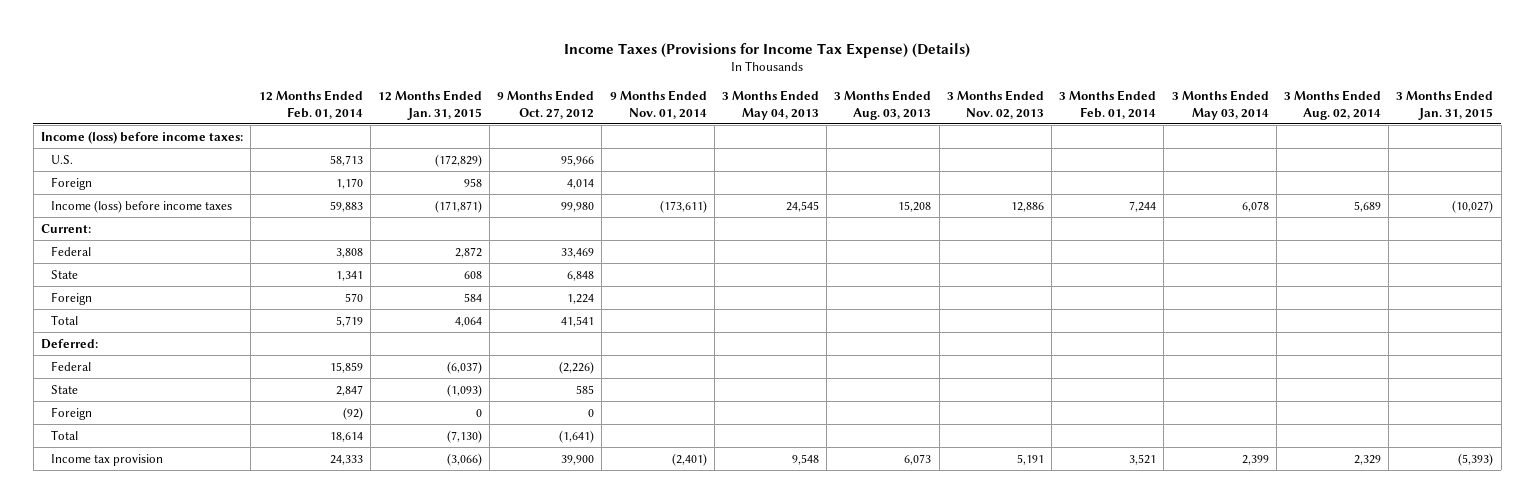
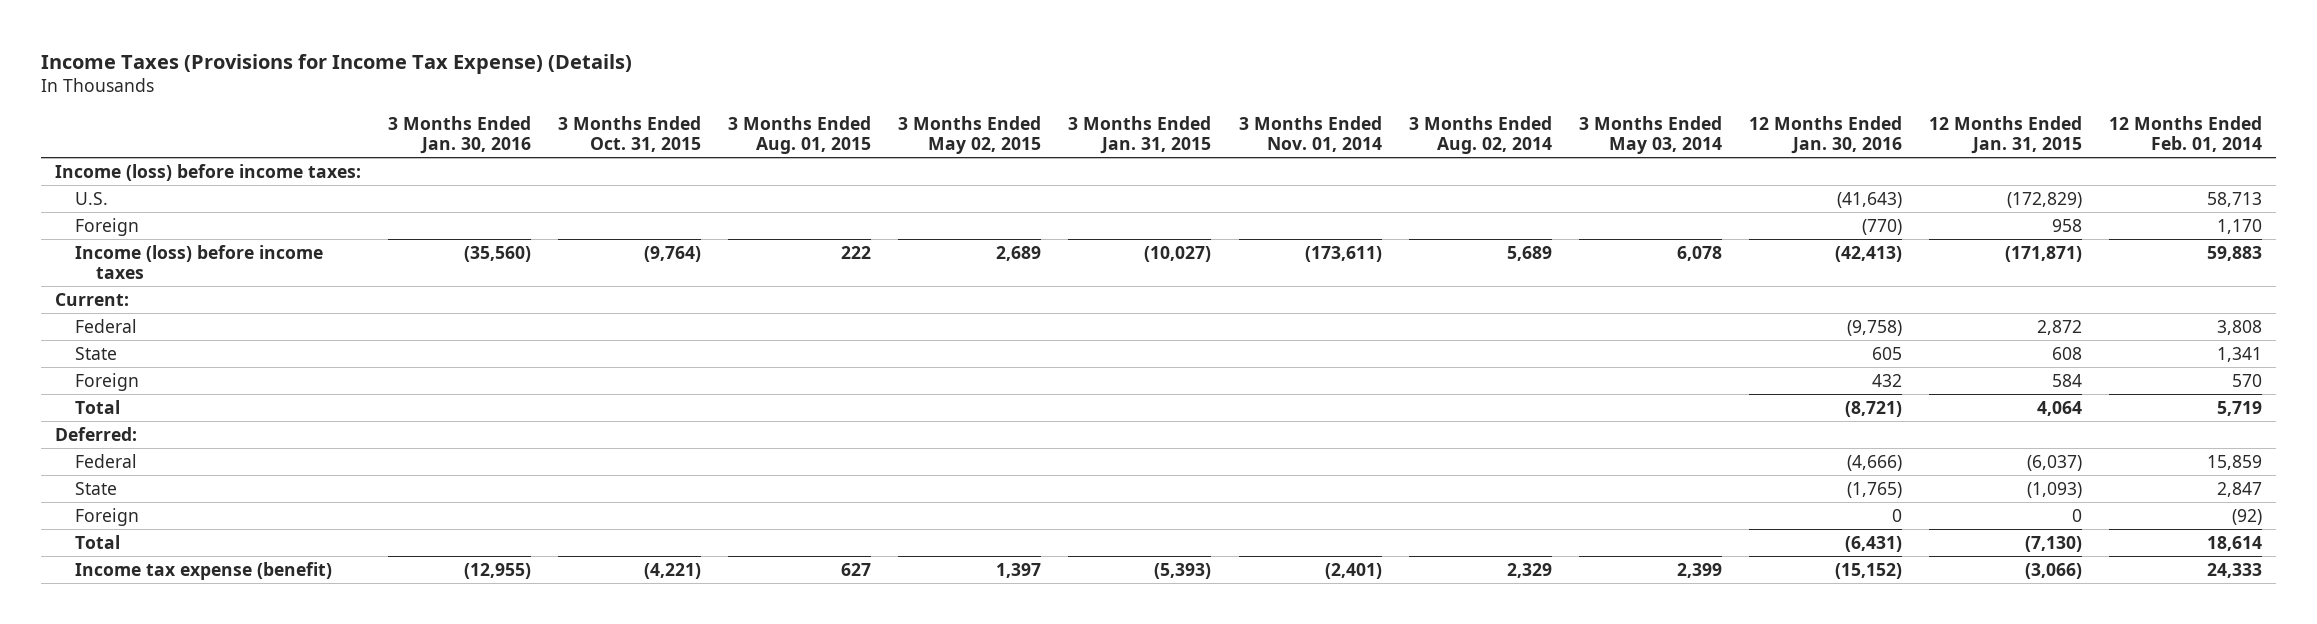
[497,90,595,119] 9 Months Ended Oct. 27, 2012 -> none
[609,90,707,119] 9 Months Ended Nov. 01, 2014 -> none
[722,90,820,120] 3 Months Ended May 04, 2013 -> none
[834,90,932,120] 3 Months Ended Aug. 03, 2013 -> none
[946,90,1044,119] 3 Months Ended Nov. 02, 2013 -> none
[1059,90,1157,119] 3 Months Ended Feb. 01, 2014 -> none
none -> [388,115,532,155] 3 Months Ended Jan. 30, 2016
none -> [558,115,702,153] 3 Months Ended Oct. 31, 2015
none -> [728,115,872,155] 3 Months Ended Aug. 01, 2015
none -> [898,115,1042,155] 3 Months Ended May 02, 2015
none -> [1238,115,1382,153] 3 Months Ended Nov. 01, 2014
none -> [1748,115,1902,155] 12 Months Ended Jan. 30, 2016
[51,453,164,466] Income tax provision -> [75,561,333,580] Income tax expense (benefit)

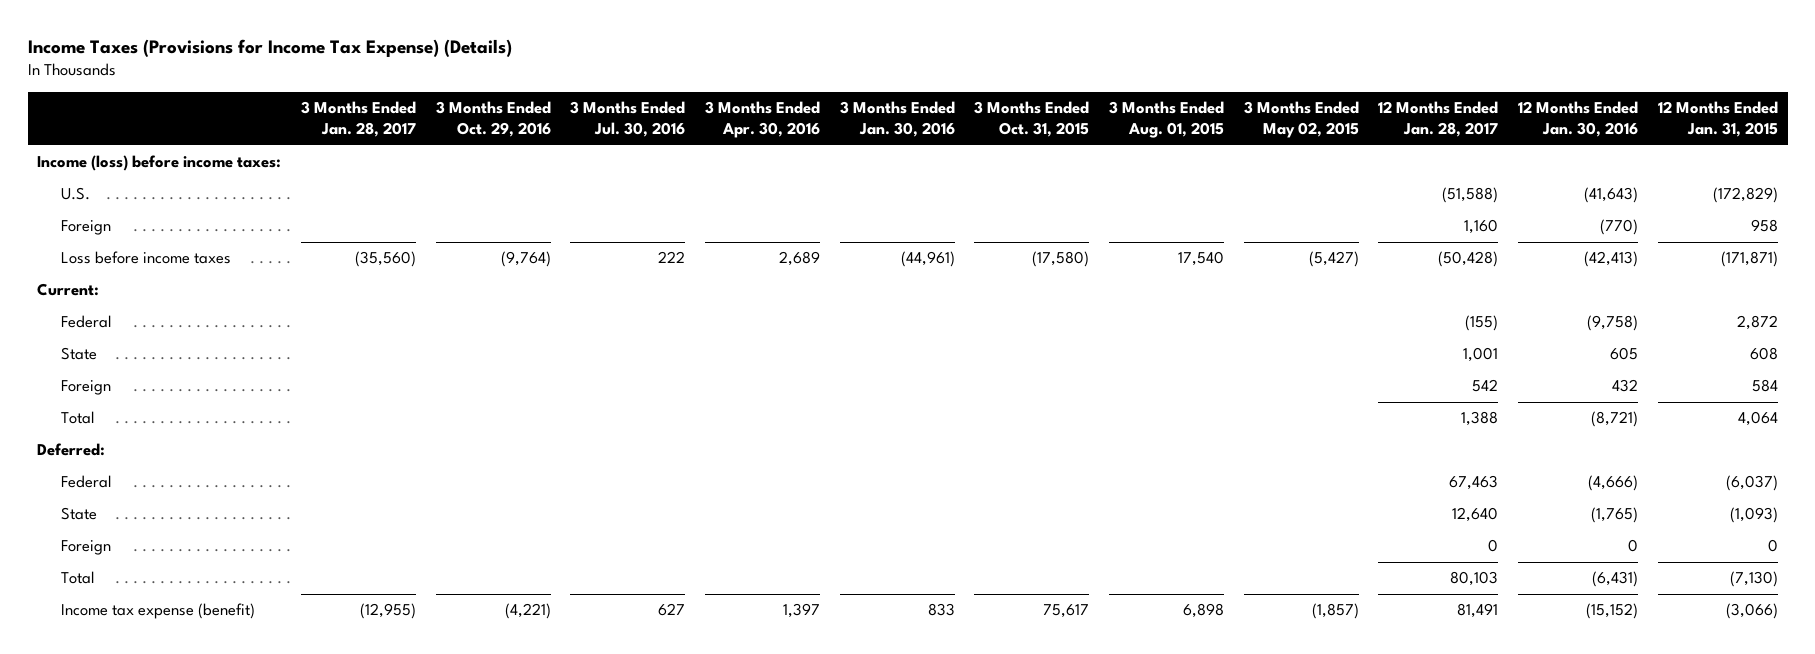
[1068,115,1212,155] 3 Months Ended Jan. 31, 2015 -> none
[1238,115,1382,153] 3 Months Ended Nov. 01, 2014 -> none
[1408,115,1552,155] 3 Months Ended Aug. 02, 2014 -> none
[1578,115,1722,155] 3 Months Ended May 03, 2014 -> none
[2109,115,2263,153] 12 Months Ended Feb. 01, 2014 -> none
none -> [301,101,417,138] 3 Months Ended Jan. 28, 2017
none -> [435,101,551,138] 3 Months Ended Oct. 29, 2016
none -> [570,101,686,138] 3 Months Ended Jul. 30, 2016
none -> [705,101,821,139] 3 Months Ended Apr. 30, 2016
none -> [1378,101,1499,138] 12 Months Ended Jan. 28, 2017
[75,244,324,280] Income (loss) before income taxes -> [61,251,232,265] Loss before income taxes
[464,245,532,262] (35,560) -> [900,251,955,268] (44,961)
[644,245,702,262] (9,764) -> [1032,251,1090,268] (17,580)
[841,245,872,259] 222 -> [1178,251,1225,267] 17,540
[996,245,1042,261] 2,689 -> [1308,251,1359,268] (5,427)
[464,562,532,579] (12,955) -> [927,603,955,617] 833
[644,562,702,579] (4,221) -> [1043,604,1090,619] 75,617
[841,562,872,576] 627 -> [1183,603,1225,619] 6,898
[996,562,1042,578] 1,397 -> [1311,603,1359,620] (1,857)

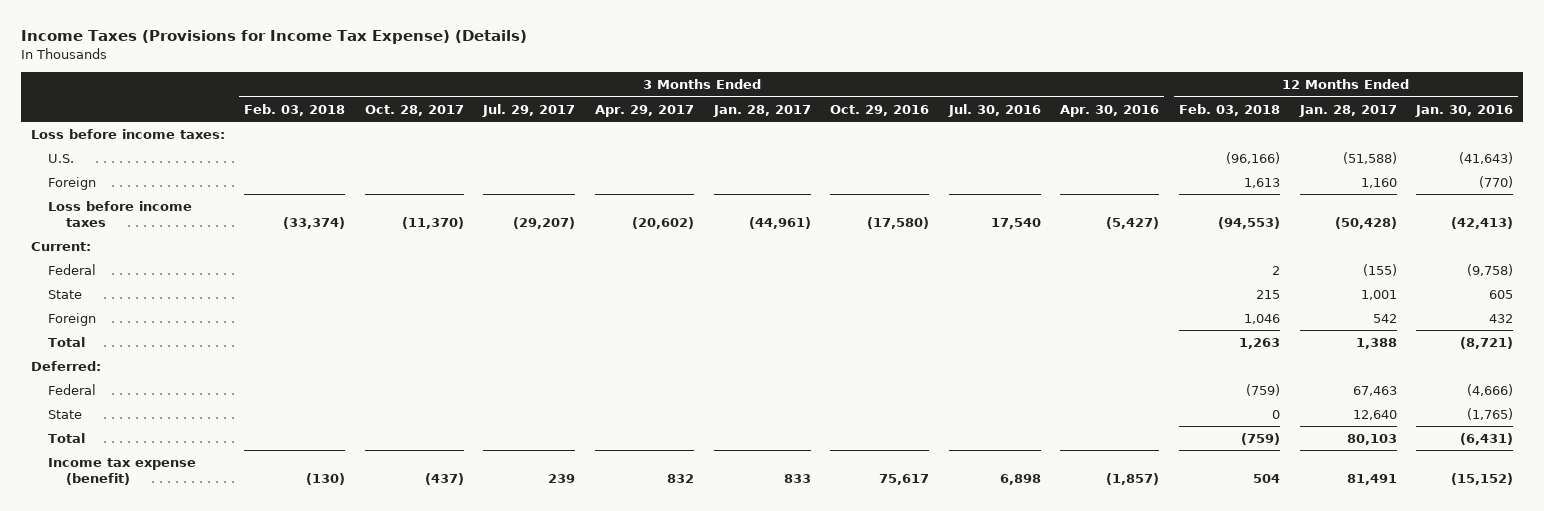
[839,101,955,138] 3 Months Ended Jan. 30, 2016 -> none
[974,101,1090,138] 3 Months Ended Oct. 31, 2015 -> none
[1109,101,1225,139] 3 Months Ended Aug. 01, 2015 -> none
[1243,101,1359,139] 3 Months Ended May 02, 2015 -> none
[1657,101,1778,138] 12 Months Ended Jan. 31, 2015 -> none
none -> [244,103,346,116] Feb. 03, 2018
none -> [364,104,464,116] Oct. 28, 2017
none -> [482,103,576,117] Jul. 29, 2017
none -> [595,104,695,117] Apr. 29, 2017
none -> [1178,103,1280,116] Feb. 03, 2018
[37,155,282,172] Income (loss) before income taxes: -> [30,128,225,139] Loss before income taxes:
[355,251,417,268] (35,560) -> [748,216,811,229] (44,961)
[500,251,551,268] (9,764) -> [867,216,930,229] (17,580)
[658,251,686,264] 222 -> [990,217,1041,229] 17,540
[779,251,821,267] 2,689 -> [1106,216,1160,229] (5,427)
[61,540,112,556] Foreign -> none
[360,603,417,620] (12,955) -> [783,473,811,483] 833
[504,603,551,620] (4,221) -> [879,473,930,485] 75,617
[658,603,686,617] 627 -> [999,473,1041,485] 6,898
[783,603,821,619] 1,397 -> [1106,472,1160,485] (1,857)

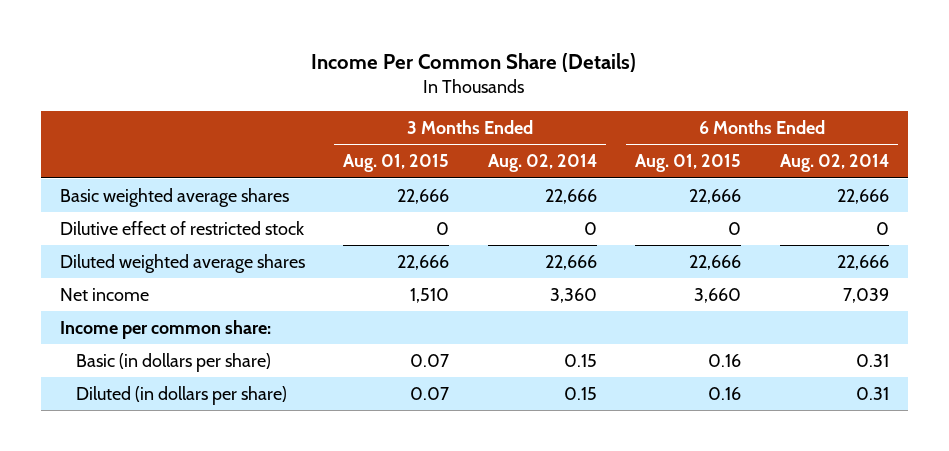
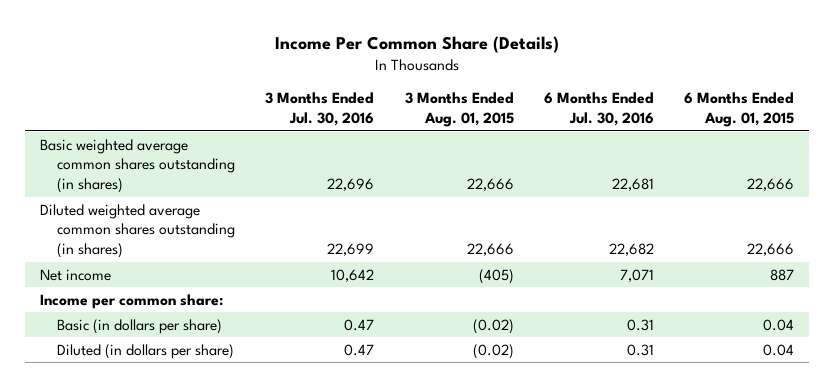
[487,154,597,173] Aug. 02, 2014 -> none
[779,154,889,173] Aug. 02, 2014 -> none
none -> [265,92,375,127] 3 Months Ended Jul. 30, 2016
none -> [543,92,654,127] 6 Months Ended Jul. 30, 2016
[60,220,305,235] Dilutive effect of restricted stock -> none
[60,187,290,207] Basic weighted average shares -> [39,138,236,194] Basic weighted average common shares outstanding (in shares)
[60,253,306,273] Diluted weighted average shares -> [39,203,236,259] Diluted weighted average common shares outstanding (in shares)
[410,287,450,303] 1,510 -> [478,268,514,284] (405)
[694,287,742,303] 3,660 -> [770,268,795,281] 887
[410,353,450,367] 0.07 -> [472,318,514,334] (0.02)
[708,353,742,367] 0.16 -> [763,318,795,331] 0.04
[410,386,450,400] 0.07 -> [472,343,514,359] (0.02)
[708,386,742,400] 0.16 -> [763,343,795,356] 0.04

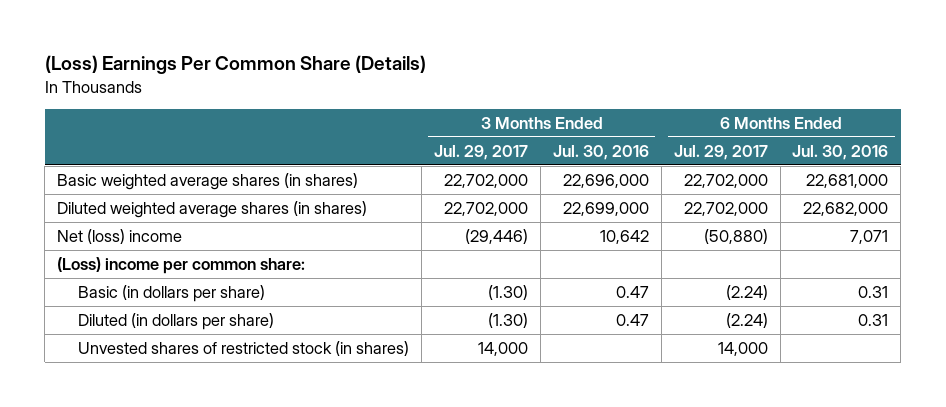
[275,36,560,54] Income Per Common Share (Details) -> [44,55,426,75] (Loss) Earnings Per Common Share (Details)
[404,92,514,128] 3 Months Ended Aug. 01, 2015 -> none
[684,92,795,128] 6 Months Ended Aug. 01, 2015 -> none
none -> [434,144,529,160] Jul. 29, 2017
none -> [673,144,768,160] Jul. 29, 2017
[39,138,236,194] Basic weighted average common shares outstanding (in shares) -> [57,172,359,190] Basic weighted average shares (in shares)
[327,178,375,192] 22,696 -> [562,173,649,188] 22,696,000
[611,178,654,192] 22,681 -> [806,173,889,188] 22,681,000
[39,203,236,259] Diluted weighted average common shares outstanding (in shares) -> [57,200,368,218] Diluted weighted average shares (in shares)
[327,243,375,257] 22,699 -> [562,201,649,216] 22,699,000
[608,243,654,257] 22,682 -> [803,201,889,216] 22,682,000
[39,268,111,281] Net income -> [57,228,183,244] Net (loss) income
[39,293,223,309] Income per common share: -> [57,256,306,274] (Loss) income per common share:
none -> [78,340,410,356] Unvested shares of restricted stock (in shares)

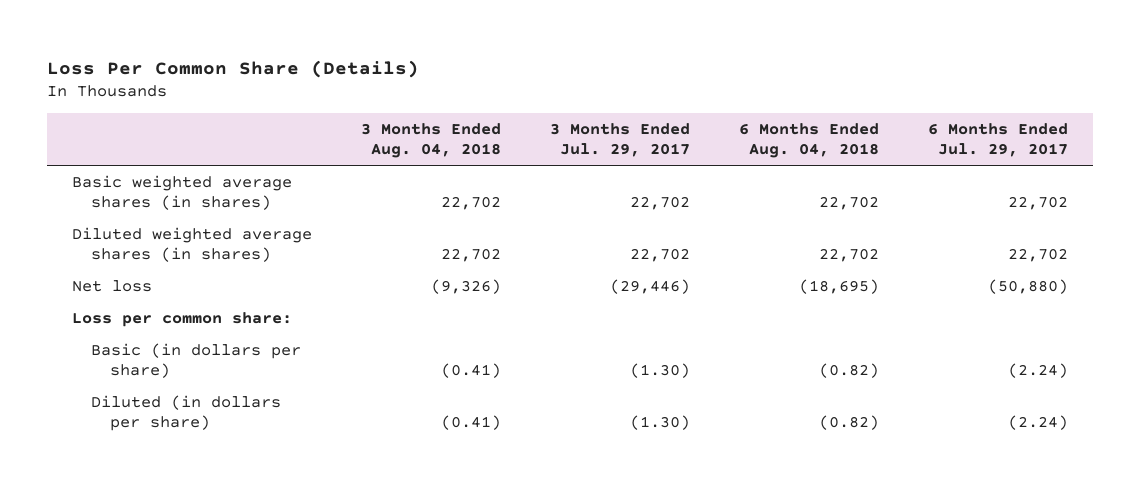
[44,55,426,75] (Loss) Earnings Per Common Share (Details) -> [47,59,420,78] Loss Per Common Share (Details)
[552,144,649,160] Jul. 30, 2016 -> none
[792,144,889,160] Jul. 30, 2016 -> none
none -> [360,122,501,159] 3 Months Ended Aug. 04, 2018
none -> [739,122,880,159] 6 Months Ended Aug. 04, 2018
[444,173,529,188] 22,702,000 -> [629,196,690,211] 22,702
[683,173,768,188] 22,702,000 -> [1008,196,1069,211] 22,702
[444,201,529,216] 22,702,000 -> [629,248,690,263] 22,702
[683,201,768,216] 22,702,000 -> [1008,248,1069,263] 22,702
[57,228,183,244] Net (loss) income -> [71,279,152,292] Net loss
[57,256,306,274] (Loss) income per common share: -> [71,311,292,327] Loss per common share:
[78,340,410,356] Unvested shares of restricted stock (in shares) -> none

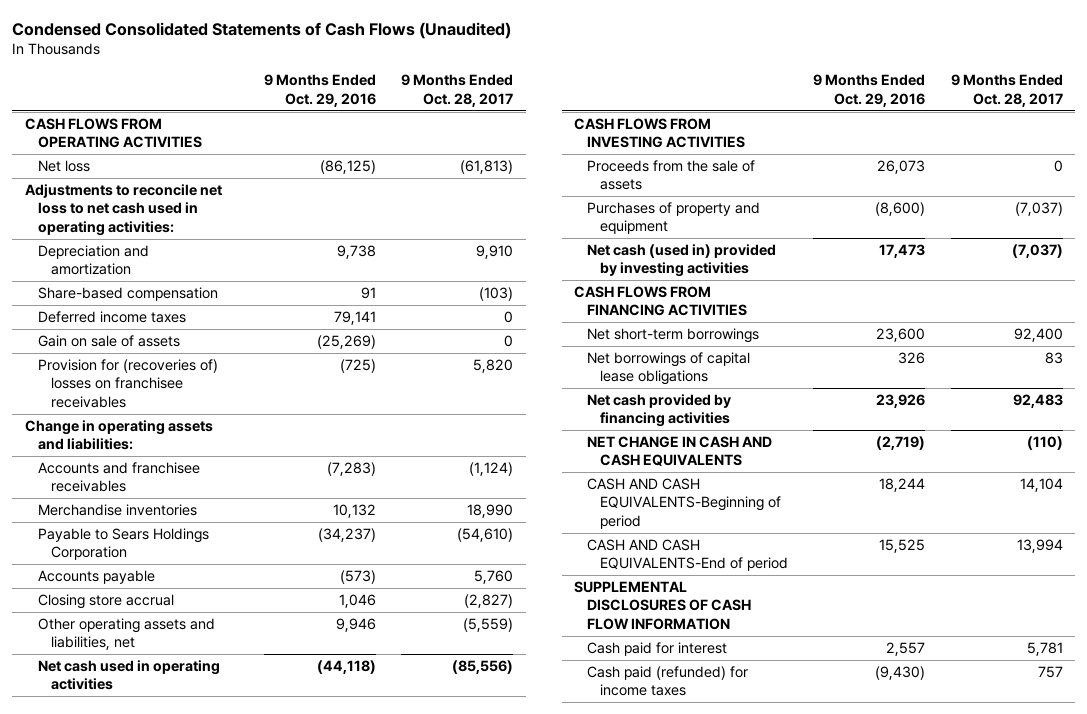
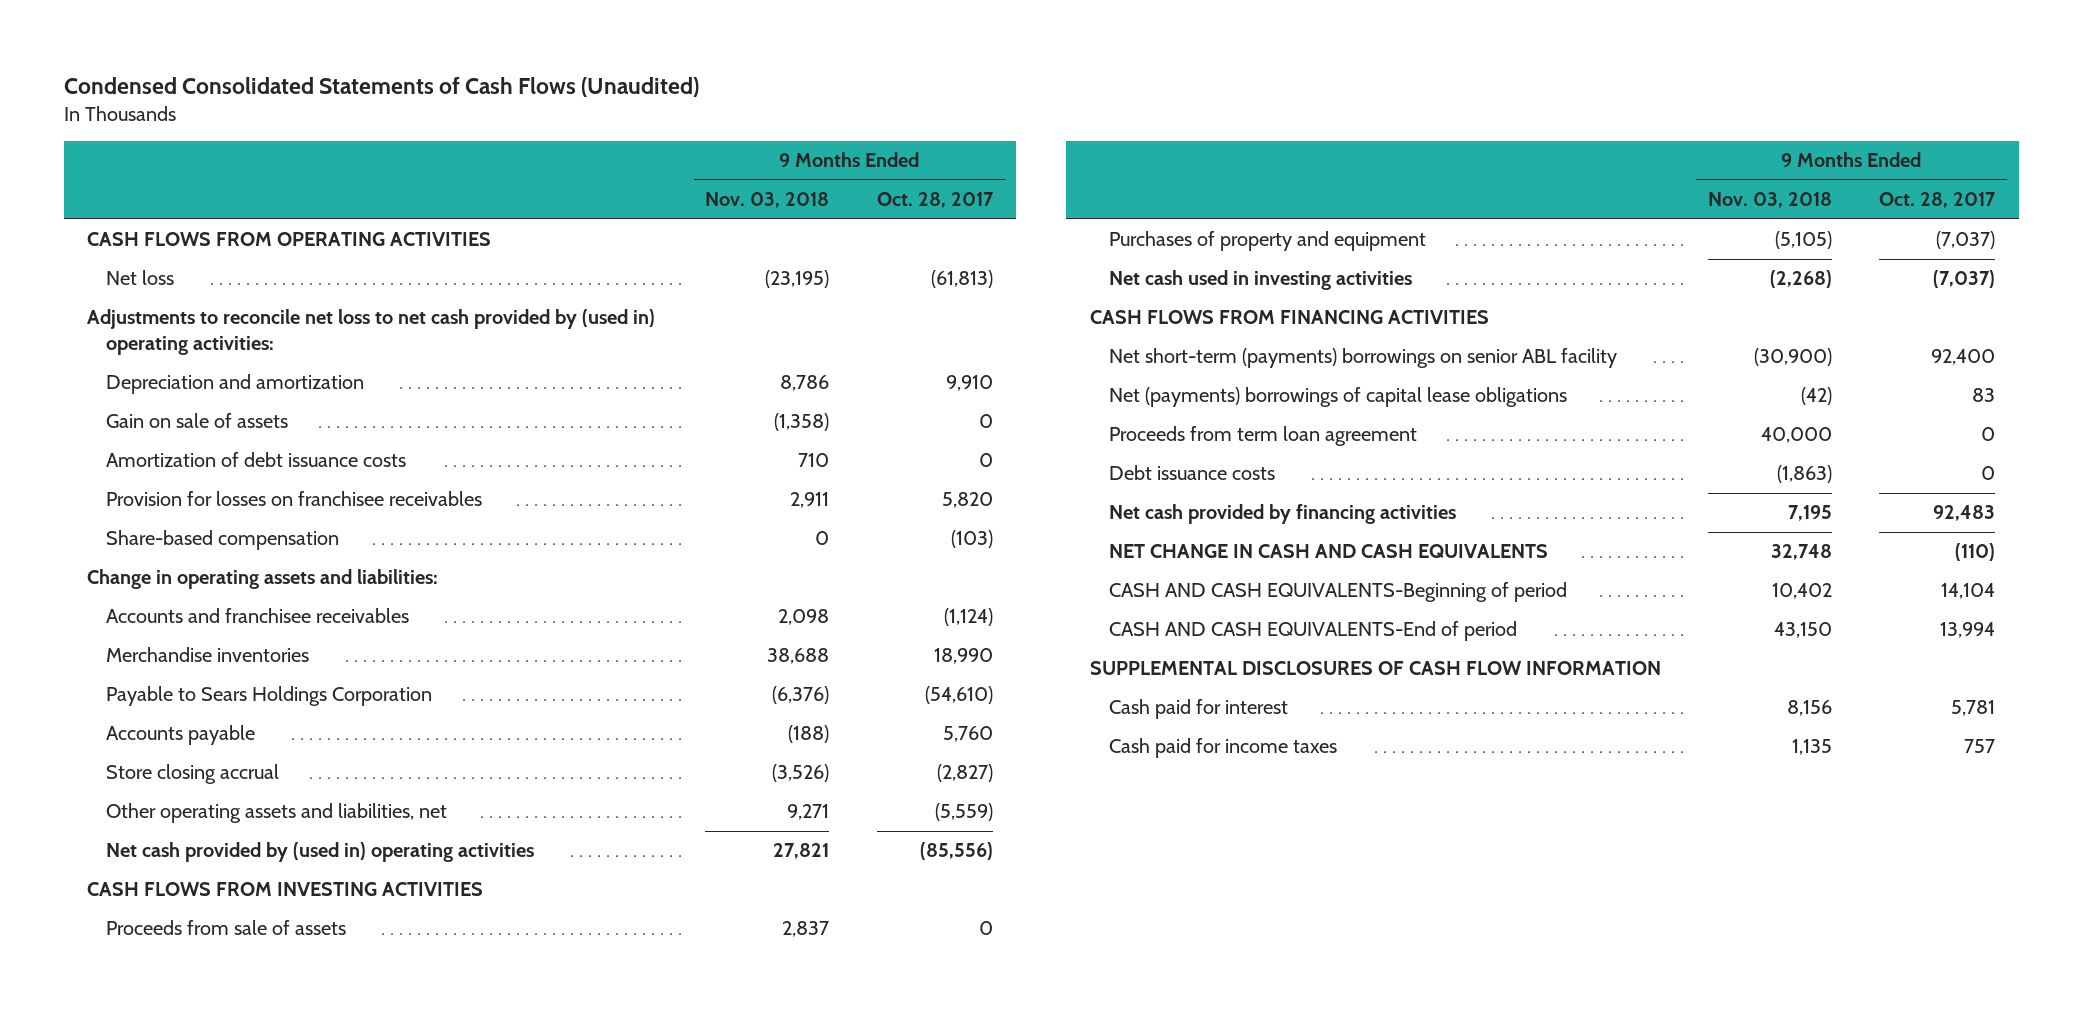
[264,74,377,107] 9 Months Ended Oct. 29, 2016 -> none
none -> [705,192,830,209] Nov. 03, 2018
[24,184,222,236] Adjustments to reconcile net loss to net cash used in operating activities: -> [87,309,656,355] Adjustments to reconcile net loss to net cash provided by (used in) operating activities:
[37,311,186,324] Deferred income taxes -> none
none -> [106,452,407,468] Amortization of debt issuance costs
[37,359,218,408] Provision for (recoveries of) losses on franchisee receivables -> [106,491,483,507] Provision for losses on franchisee receivables
[37,287,218,302] Share-based compensation -> [106,530,340,551] Share-based compensation
[37,594,174,610] Closing store accrual -> [106,764,280,785] Store closing accrual
[37,660,220,691] Net cash used in operating activities -> [106,842,535,863] Net cash provided by (used in) operating activities
[587,160,756,191] Proceeds from the sale of assets -> [106,920,347,936] Proceeds from sale of assets
[587,244,777,278] Net cash (used in) provided by investing activities -> [1108,270,1412,291] Net cash used in investing activities
[587,328,760,344] Net short-term borrowings -> [1108,348,1617,369] Net short-term (payments) borrowings on senior ABL facility
[587,352,751,386] Net borrowings of capital lease obligations -> [1108,387,1567,408] Net (payments) borrowings of capital lease obligations
none -> [1108,426,1417,447] Proceeds from term loan agreement
none -> [1108,465,1275,481] Debt issuance costs
[587,666,749,697] Cash paid (refunded) for income taxes -> [1108,738,1337,759] Cash paid for income taxes

